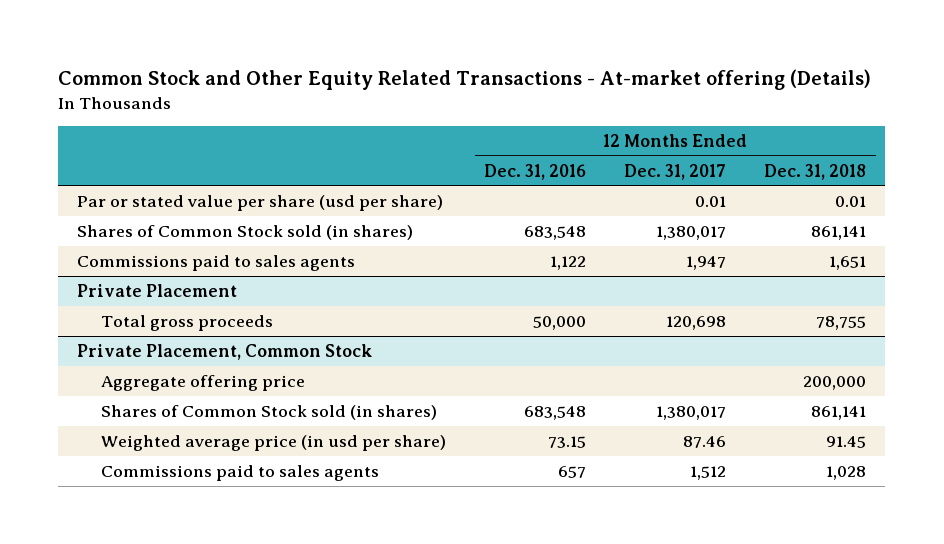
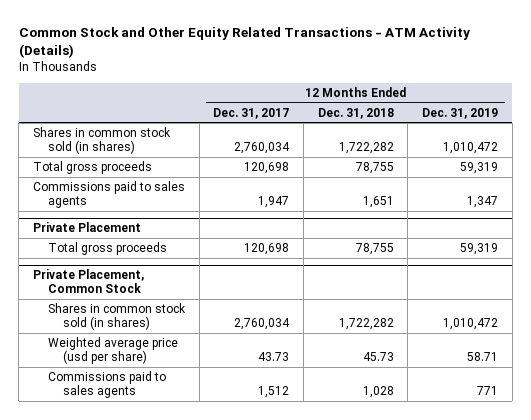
[58,69,872,91] Common Stock and Other Equity Related Transactions - At-market offering (Details) -> [18,27,470,59] Common Stock and Other Equity Related Transactions - ATM Activity (Details)
[484,163,587,180] Dec. 31, 2016 -> none
none -> [422,107,499,119] Dec. 31, 2019
[77,194,444,211] Par or stated value per share (usd per share) -> none
[77,224,414,240] Shares of Common Stock sold (in shares) -> [32,126,171,155] Shares in common stock sold (in shares)
[656,225,727,240] 1,380,017 -> [234,142,291,155] 2,760,034
[811,225,867,240] 861,141 -> [338,142,394,155] 1,722,282
none -> [32,160,152,174] Total gross proceeds
[100,374,305,391] Aggregate offering price -> none
[100,404,437,420] Shares of Common Stock sold (in shares) -> [47,302,186,331] Shares in common stock sold (in shares)
[656,405,727,420] 1,380,017 -> [234,318,291,331] 2,760,034
[811,405,867,420] 861,141 -> [338,318,394,331] 1,722,282
[100,434,446,451] Weighted average price (in usd per share) -> [47,336,178,365] Weighted average price (usd per share)
[683,435,727,448] 87.46 -> [258,352,290,362] 43.73
[826,435,867,448] 91.45 -> [362,352,394,362] 45.73

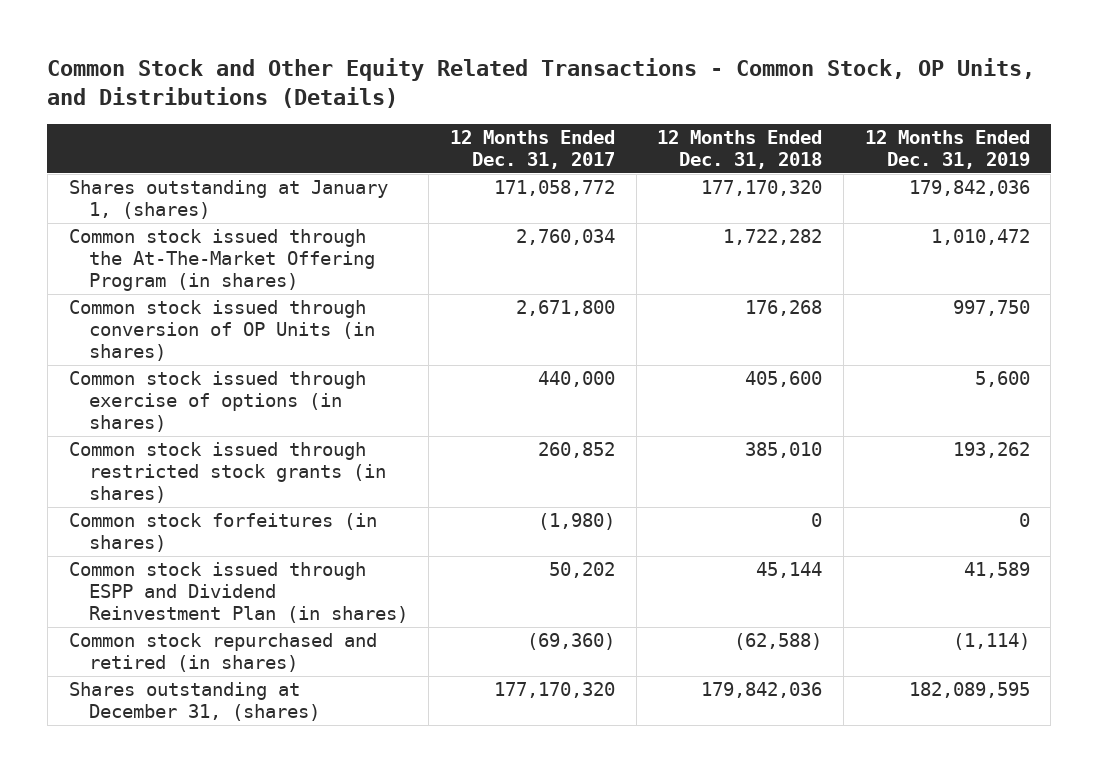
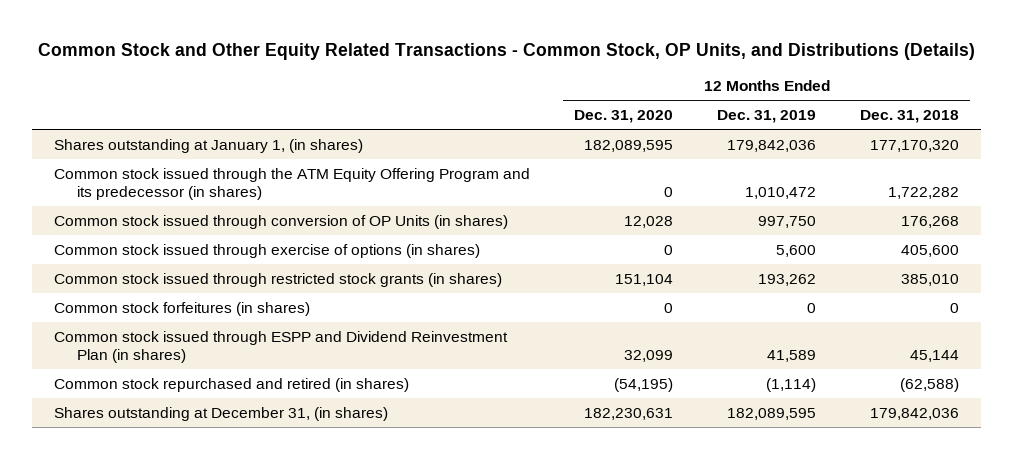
[450,130,616,170] 12 Months Ended Dec. 31, 2017 -> none
none -> [574,109,674,123] Dec. 31, 2020
[68,180,388,220] Shares outstanding at January 1, (shares) -> [53,138,363,153] Shares outstanding at January 1, (in shares)
[68,229,375,292] Common stock issued through the At-The-Market Offering Program (in shares) -> [53,167,530,200] Common stock issued through the ATM Equity Offering Program and its predecessor (in shares)
[68,682,320,722] Shares outstanding at December 31, (shares) -> [53,406,388,421] Shares outstanding at December 31, (in shares)

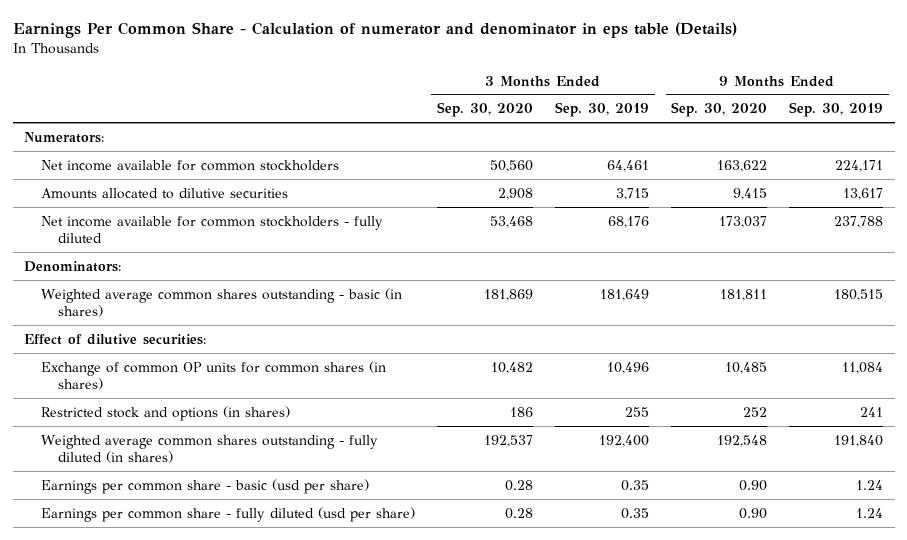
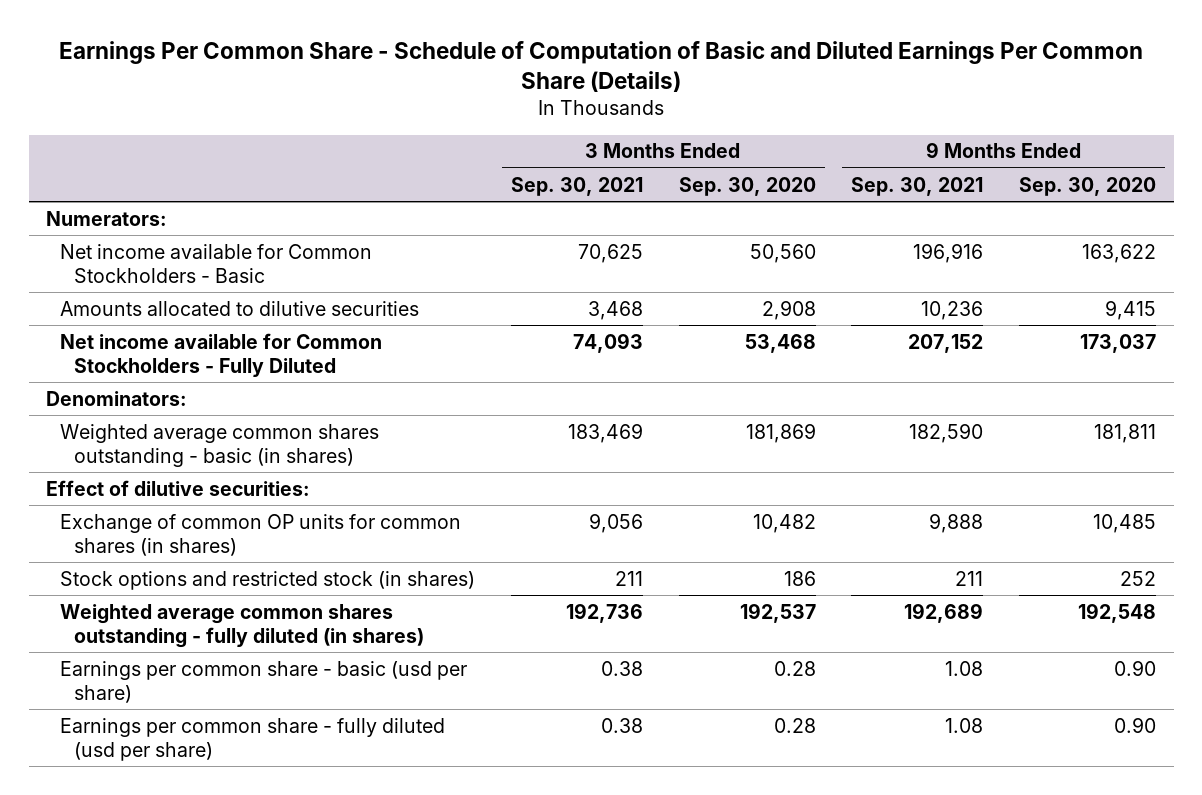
[12,22,737,39] Earnings Per Common Share - Calculation of numerator and denominator in eps table (Details) -> [59,40,1144,92] Earnings Per Common Share - Schedule of Computation of Basic and Diluted Earnings Per Common Share (Details)
[555,102,650,118] Sep. 30, 2019 -> none
[789,102,884,118] Sep. 30, 2019 -> none
none -> [510,176,643,196] Sep. 30, 2021
none -> [851,176,984,196] Sep. 30, 2021
[40,159,339,171] Net income available for common stockholders -> [60,243,373,283] Net income available for Common Stockholders - Basic
[40,215,383,244] Net income available for common stockholders - fully diluted -> [60,332,383,377] Net income available for Common Stockholders - Fully Diluted
[40,405,290,421] Restricted stock and options (in shares) -> [60,570,476,590] Stock options and restricted stock (in shares)

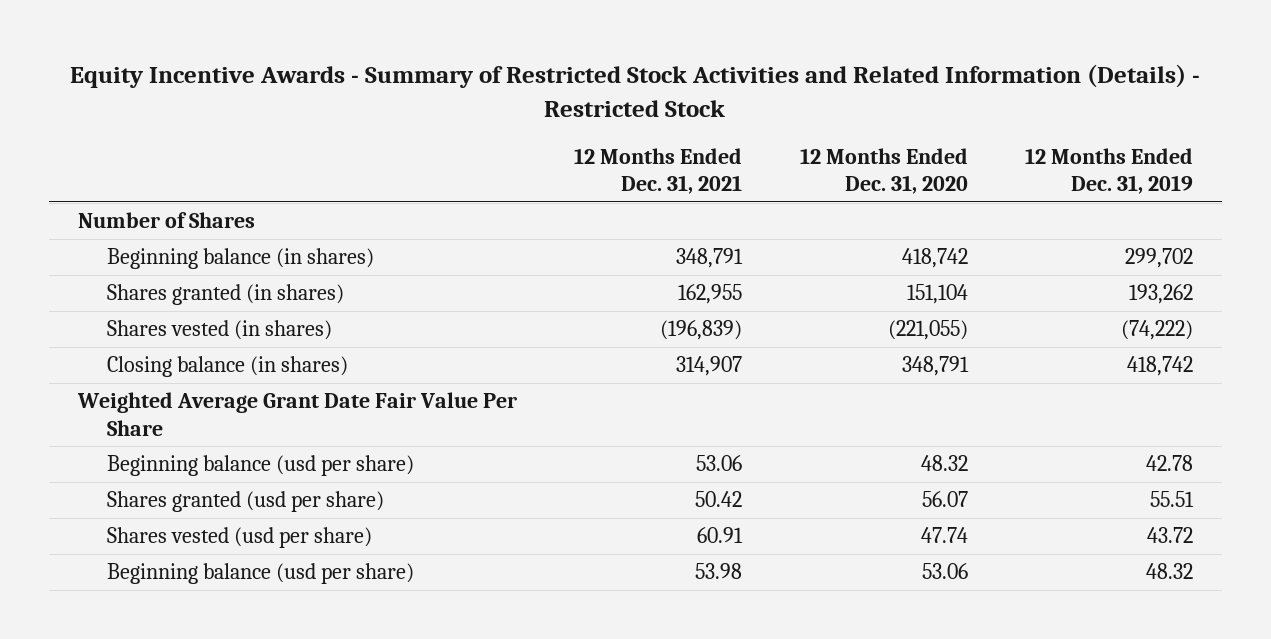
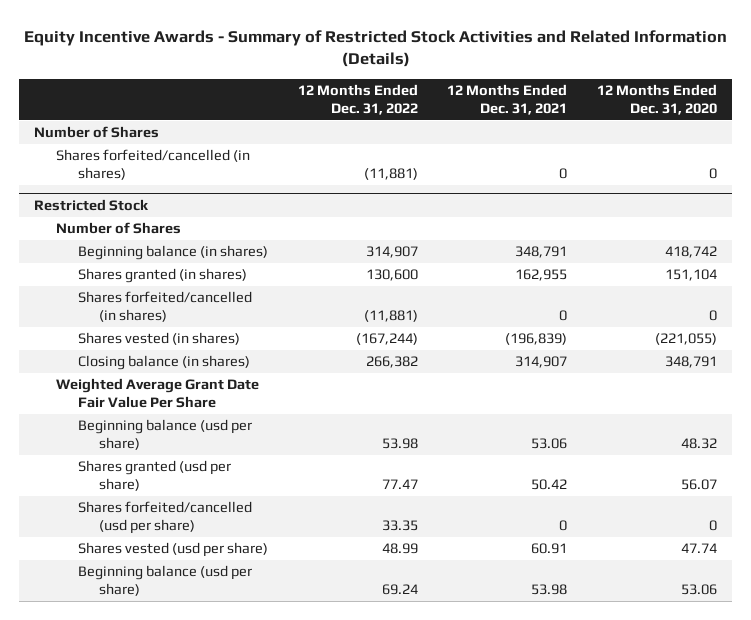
[70,64,1201,117] Equity Incentive Awards - Summary of Restricted Stock Activities and Related Information (Details) - Restricted Stock -> [23,29,727,68] Equity Incentive Awards - Summary of Restricted Stock Activities and Related Information (Details)
[1024,147,1193,195] 12 Months Ended Dec. 31, 2019 -> none
none -> [297,84,418,115] 12 Months Ended Dec. 31, 2022
none -> [55,149,250,181] Shares forfeited/cancelled (in shares)
none -> [34,199,150,212] Restricted Stock
none -> [55,222,181,235] Number of Shares
none -> [77,291,252,323] Shares forfeited/cancelled (in shares)
none -> [77,501,252,535] Shares forfeited/cancelled (usd per share)

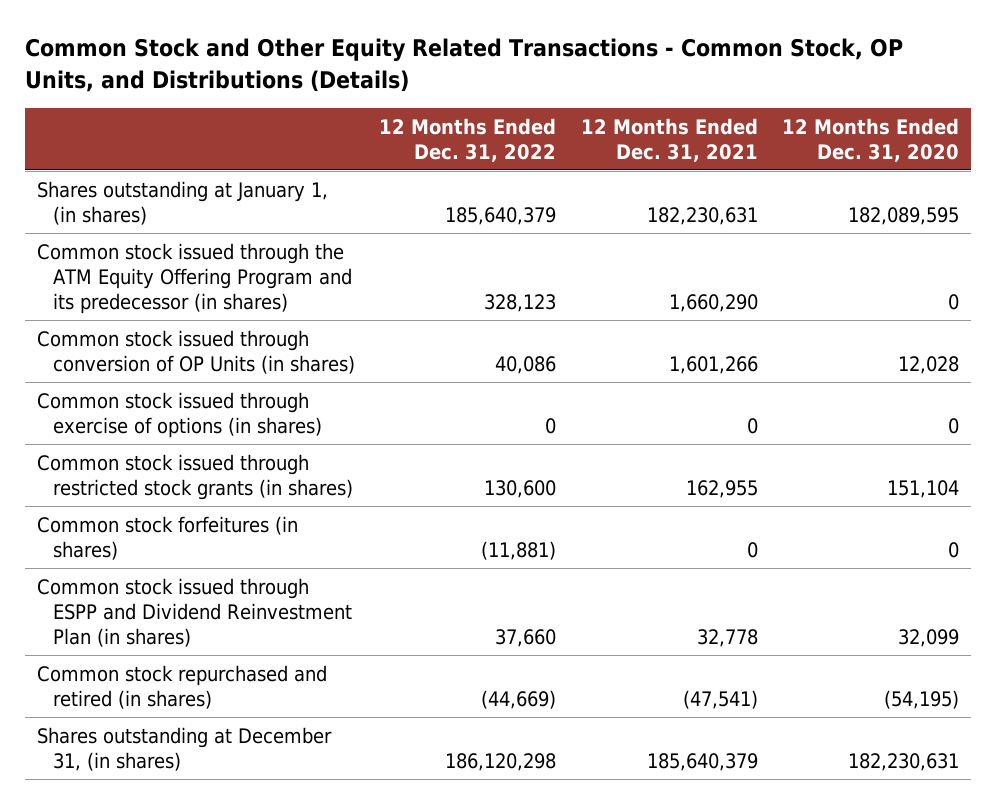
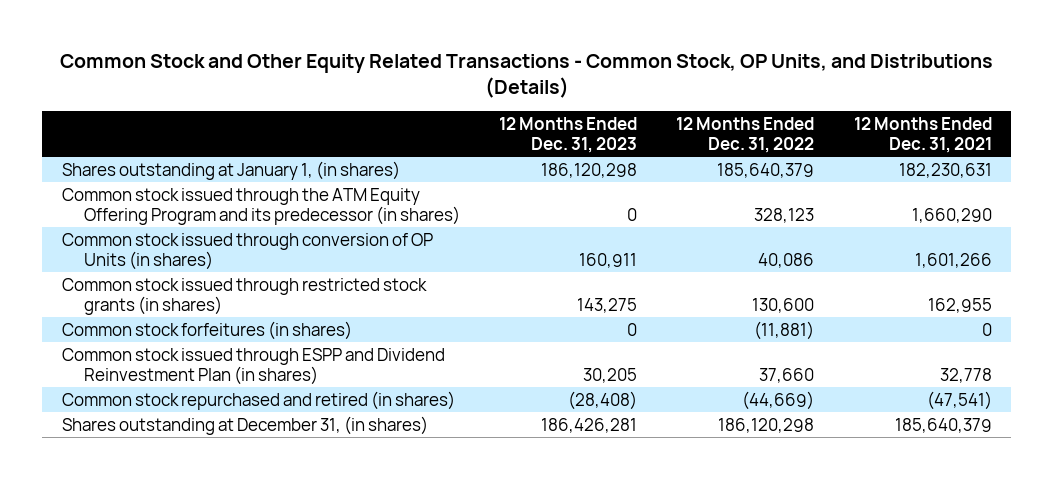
[781,117,959,162] 12 Months Ended Dec. 31, 2020 -> none
none -> [498,116,637,153] 12 Months Ended Dec. 31, 2023
[37,392,323,438] Common stock issued through exercise of options (in shares) -> none

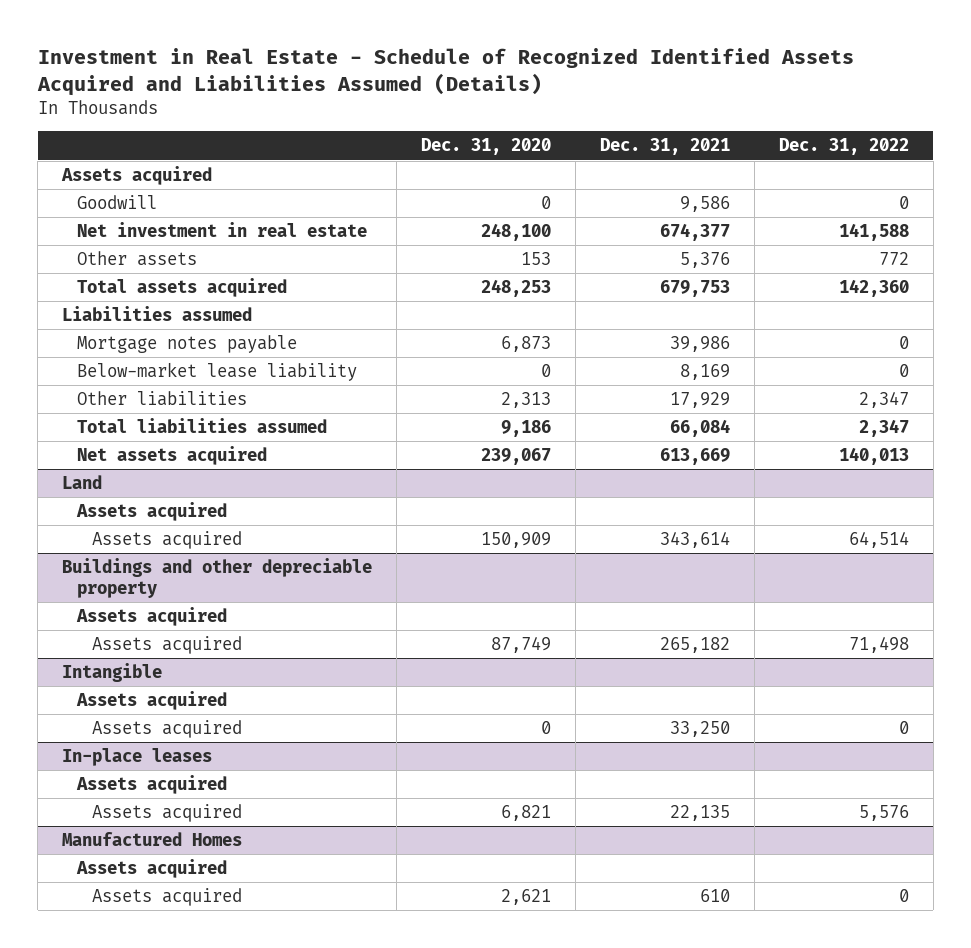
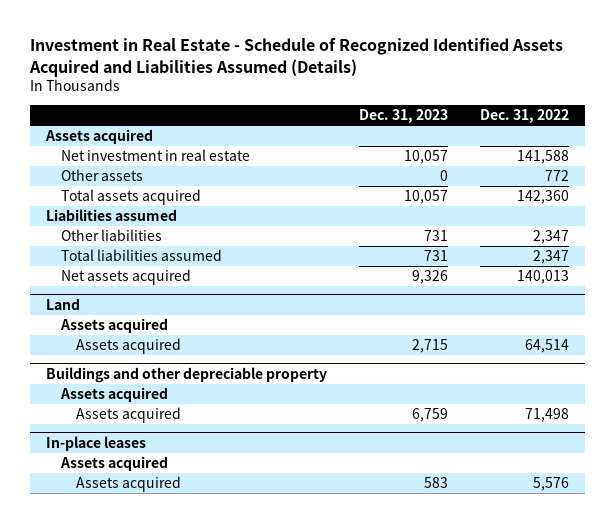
[420,138,551,156] Dec. 31, 2020 -> none
[599,138,730,156] Dec. 31, 2021 -> none
none -> [358,109,448,124] Dec. 31, 2023
[77,195,158,210] Goodwill -> none
[77,335,298,354] Mortgage notes payable -> none
[77,362,358,382] Below-market lease liability -> none
[61,663,162,683] Intangible -> none
[76,691,228,711] Assets acquired -> none
[92,720,243,739] Assets acquired -> none
[61,832,242,847] Manufactured Homes -> none
[76,859,228,879] Assets acquired -> none
[92,888,243,907] Assets acquired -> none

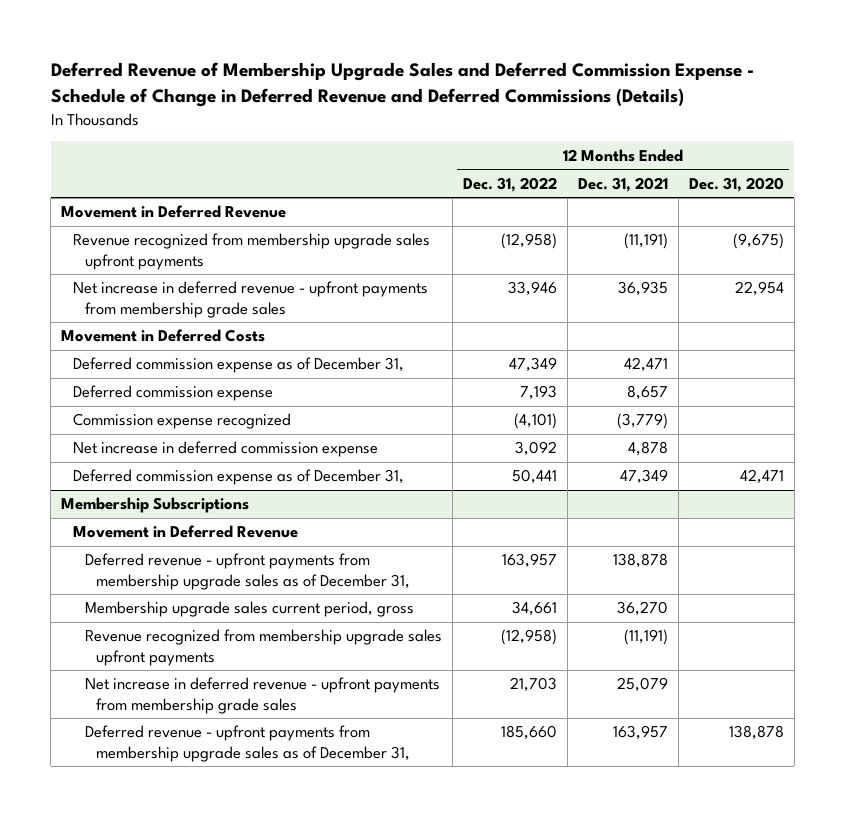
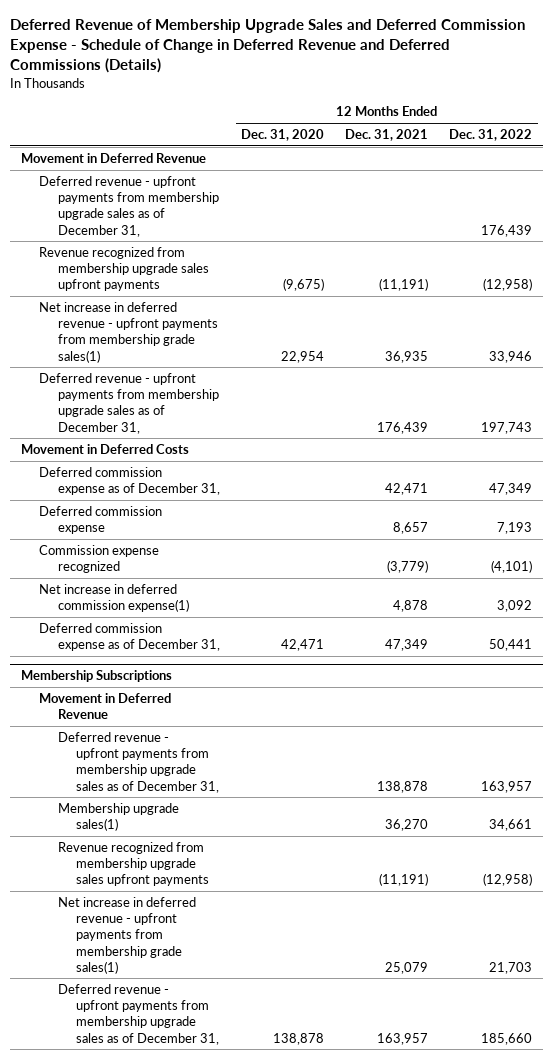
none -> [39,175,219,237] Deferred revenue - upfront payments from membership upgrade sales as of December 31,
[72,281,428,318] Net increase in deferred revenue - upfront payments from membership grade sales -> [39,301,218,363] Net increase in deferred revenue - upfront payments from membership grade sales(1)
none -> [39,372,219,434] Deferred revenue - upfront payments from membership upgrade sales as of December 31,
[72,441,378,458] Net increase in deferred commission expense -> [39,583,189,613] Net increase in deferred commission expense(1)
[84,601,414,618] Membership upgrade sales current period, gross -> [57,802,179,832] Membership upgrade sales(1)
[84,677,440,714] Net increase in deferred revenue - upfront payments from membership grade sales -> [57,896,196,974] Net increase in deferred revenue - upfront payments from membership grade sales(1)

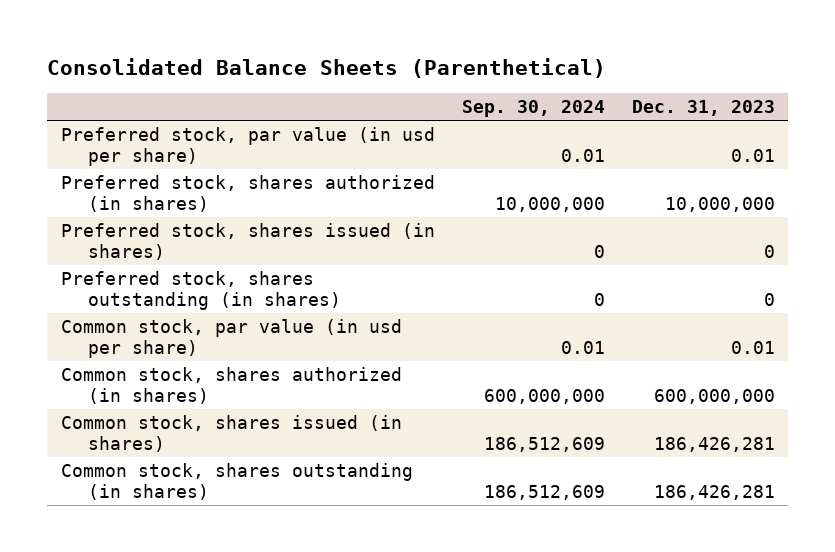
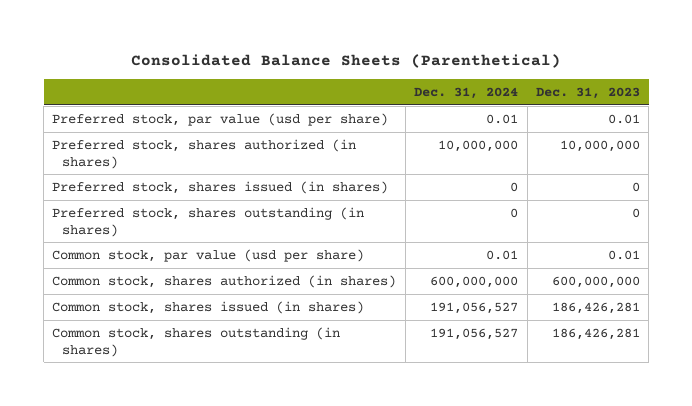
[461,100,605,118] Sep. 30, 2024 -> none
none -> [414,87,519,100] Dec. 31, 2024
[60,127,435,166] Preferred stock, par value (in usd per share) -> [52,112,389,126] Preferred stock, par value (usd per share)
[60,319,402,358] Common stock, par value (in usd per share) -> [52,248,365,262] Common stock, par value (usd per share)

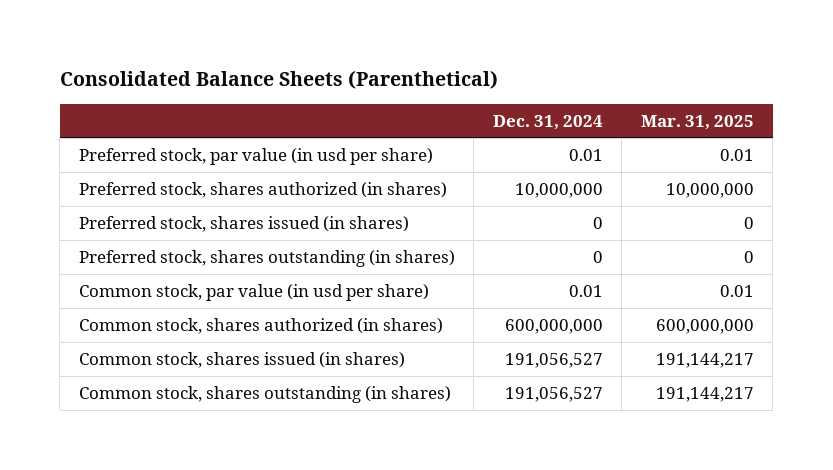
[535,87,640,100] Dec. 31, 2023 -> none
none -> [640,114,754,130] Mar. 31, 2025
[52,112,389,126] Preferred stock, par value (usd per share) -> [78,148,433,166] Preferred stock, par value (in usd per share)
[52,248,365,262] Common stock, par value (usd per share) -> [78,284,429,302] Common stock, par value (in usd per share)

